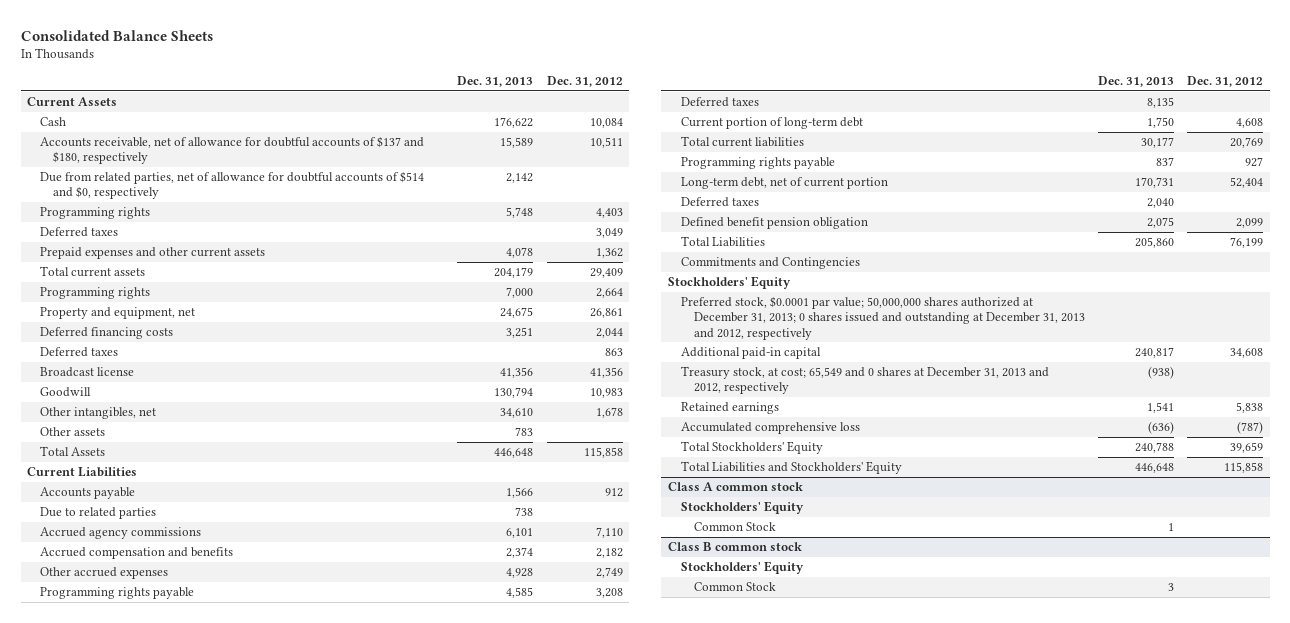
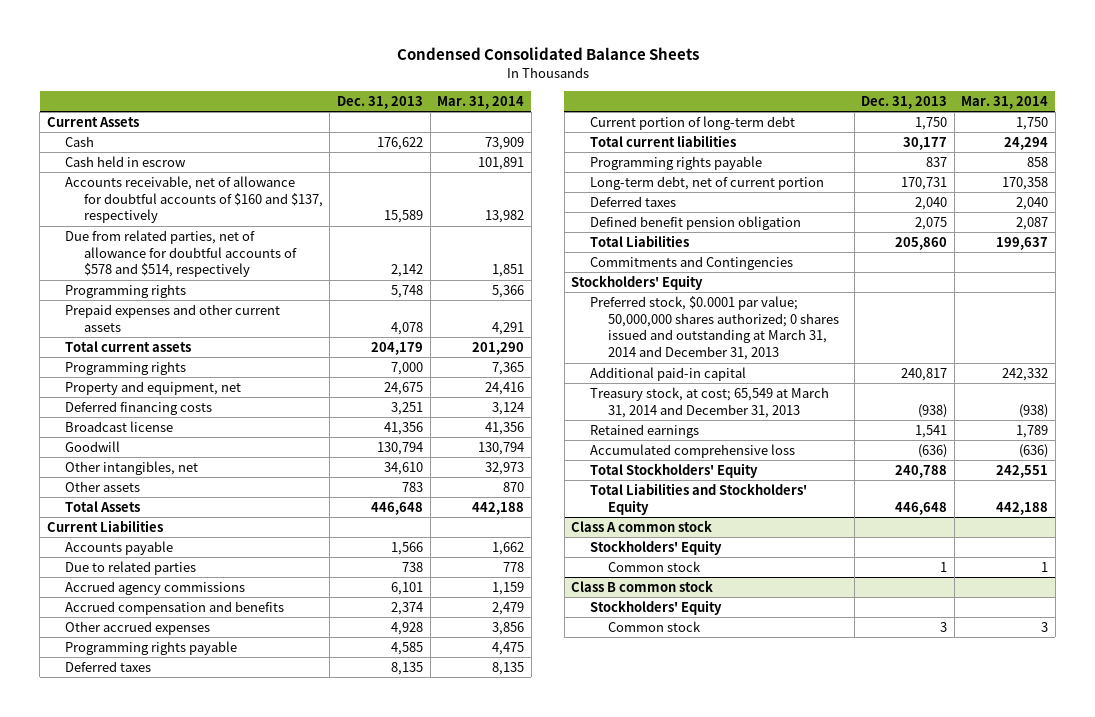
[20,29,213,41] Consolidated Balance Sheets -> [396,47,699,61] Condensed Consolidated Balance Sheets
[546,76,623,88] Dec. 31, 2012 -> none
none -> [437,96,525,110] Mar. 31, 2014
none -> [65,155,187,167] Cash held in escrow
[40,136,425,165] Accounts receivable, net of allowance for doubtful accounts of $137 and $180, respectively -> [65,175,323,224] Accounts receivable, net of allowance for doubtful accounts of $160 and $137, respectively
[40,171,425,200] Due from related parties, net of allowance for doubtful accounts of $514 and $0, respectively -> [65,229,297,278] Due from related parties, net of allowance for doubtful accounts of $578 and $514, respectively
[40,227,119,238] Deferred taxes -> none
[40,347,119,358] Deferred taxes -> none
[681,296,1086,340] Preferred stock, $0.0001 par value; 50,000,000 shares authorized at December 31, 2013; 0 shares issued and outstanding at December 31, 2013 and 2012, respectively -> [589,295,840,361] Preferred stock, $0.0001 par value; 50,000,000 shares authorized; 0 shares issued and outstanding at March 31, 2014 and December 31, 2013
[681,366,1050,395] Treasury stock, at cost; 65,549 and 0 shares at December 31, 2013 and 2012, respectively -> [589,386,829,418] Treasury stock, at cost; 65,549 at March 31, 2014 and December 31, 2013
[694,522,777,532] Common Stock -> [608,560,702,572] Common stock
[694,582,777,592] Common Stock -> [608,620,702,632] Common stock

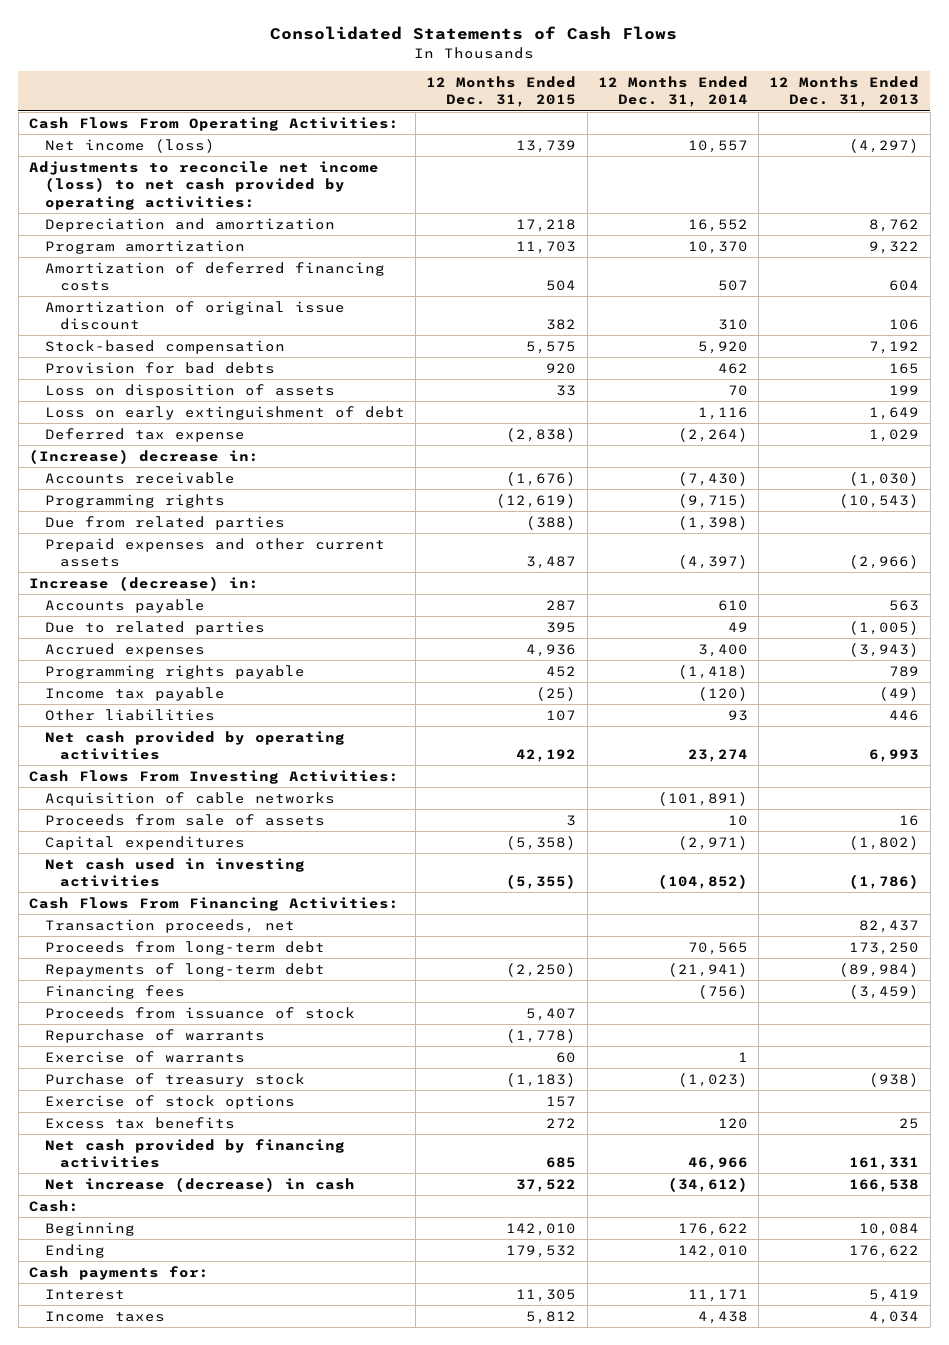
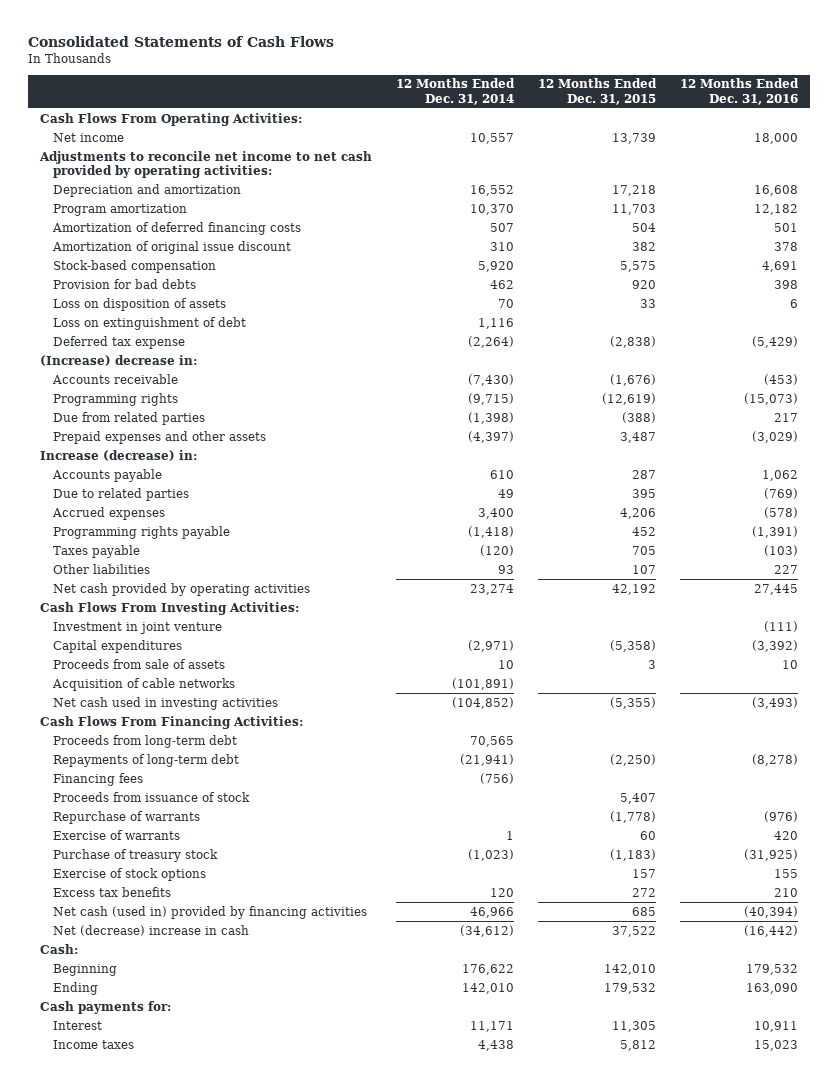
[769,75,920,108] 12 Months Ended Dec. 31, 2013 -> none
none -> [680,78,800,105] 12 Months Ended Dec. 31, 2016
[44,138,215,153] Net income (loss) -> [53,132,125,142] Net income
[29,160,380,210] Adjustments to reconcile net income (loss) to net cash provided by operating activities: -> [39,150,373,178] Adjustments to reconcile net income to net cash provided by operating activities:
[44,405,405,420] Loss on early extinguishment of debt -> [53,316,247,330] Loss on extinguishment of debt
[44,537,385,568] Prepaid expenses and other current assets -> [53,430,267,444] Prepaid expenses and other assets
[526,643,577,657] 4,936 -> [620,507,657,519] 4,206
[44,686,225,701] Income tax payable -> [53,544,141,558] Taxes payable
[536,686,577,701] (25) -> [632,545,657,555] 705
none -> [53,621,223,634] Investment in joint venture
[44,813,325,826] Proceeds from sale of assets -> [53,658,226,669] Proceeds from sale of assets
[44,791,335,806] Acquisition of cable networks -> [52,677,236,691] Acquisition of cable networks
[44,918,295,933] Transaction proceeds, net -> none
[44,1138,345,1169] Net cash provided by financing activities -> [53,905,368,919] Net cash (used in) provided by financing activities
[44,1176,355,1192] Net increase (decrease) in cash -> [53,924,250,936] Net (decrease) increase in cash

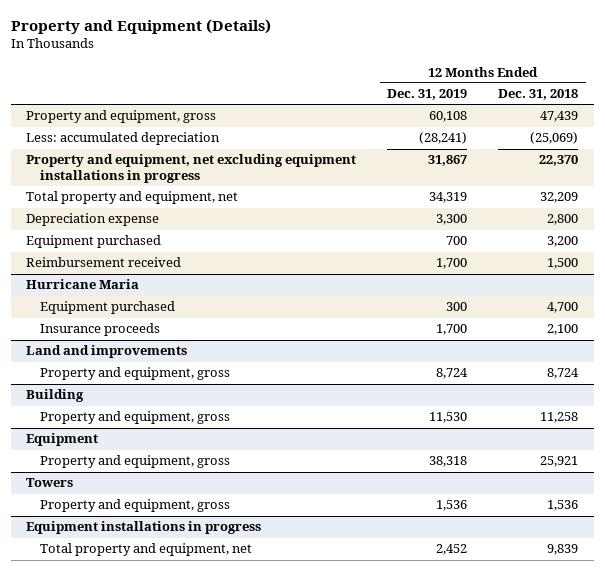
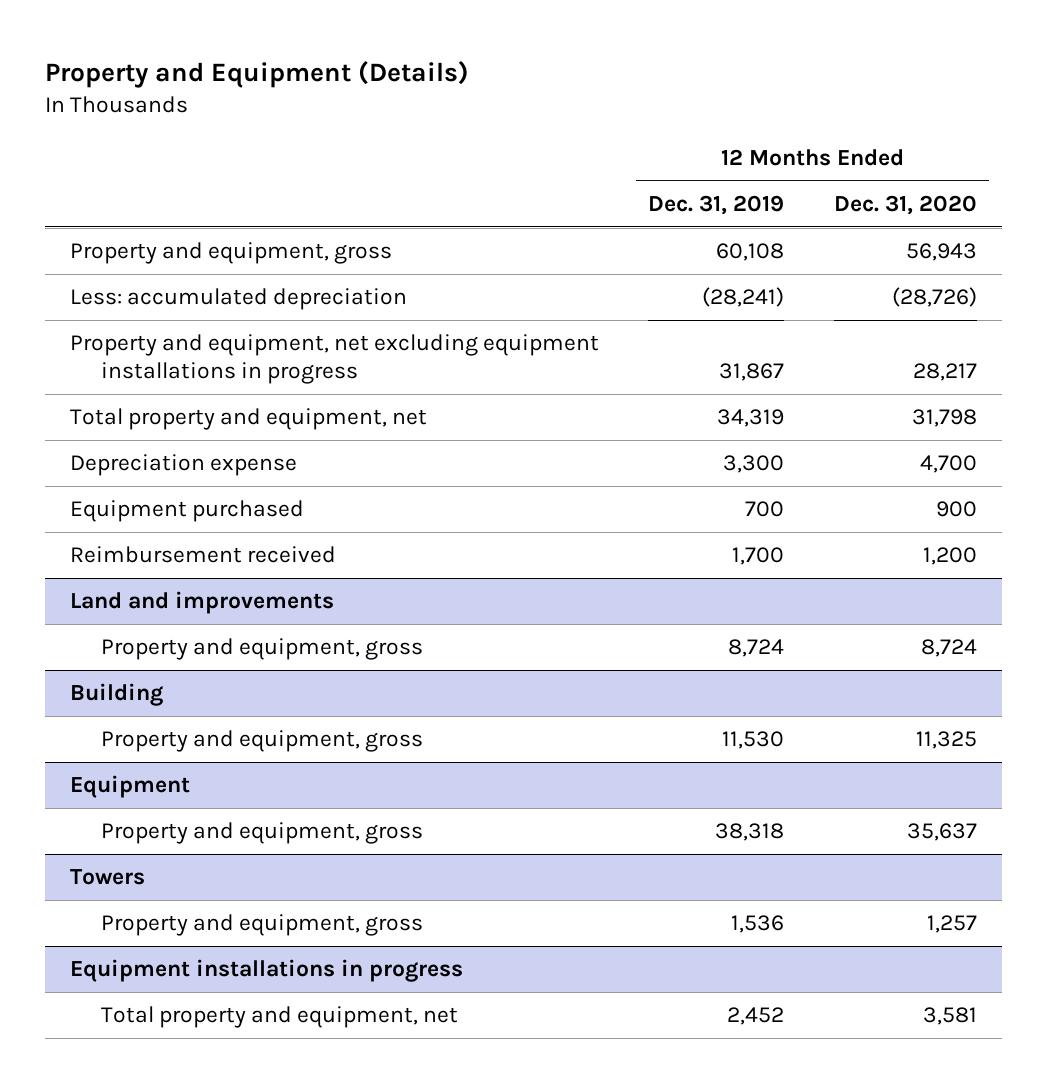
[498,89,579,101] Dec. 31, 2018 -> none
none -> [833,195,977,216] Dec. 31, 2020
[26,279,140,290] Hurricane Maria -> none
[39,301,175,315] Equipment purchased -> none
[39,323,160,337] Insurance proceeds -> none

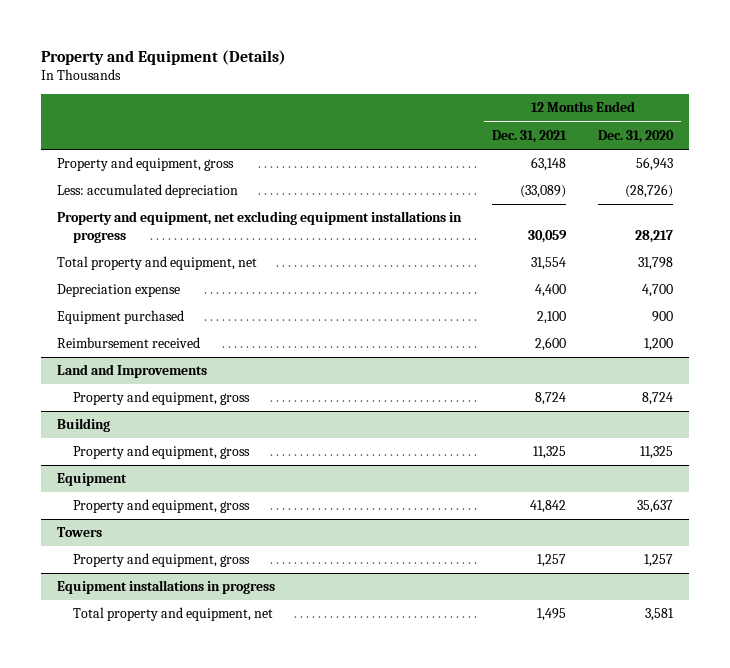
[648,195,785,216] Dec. 31, 2019 -> none
none -> [492,129,568,143] Dec. 31, 2021
[69,591,334,615] Land and improvements -> [56,364,207,379] Land and Improvements

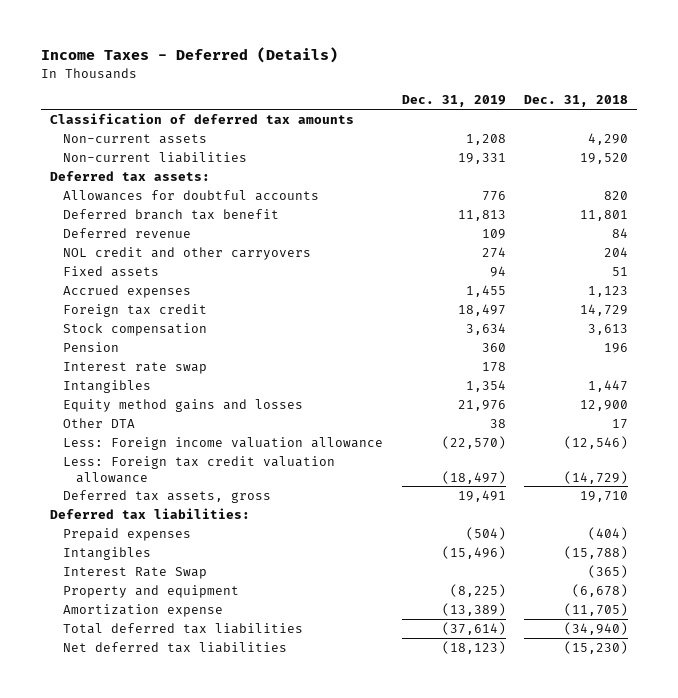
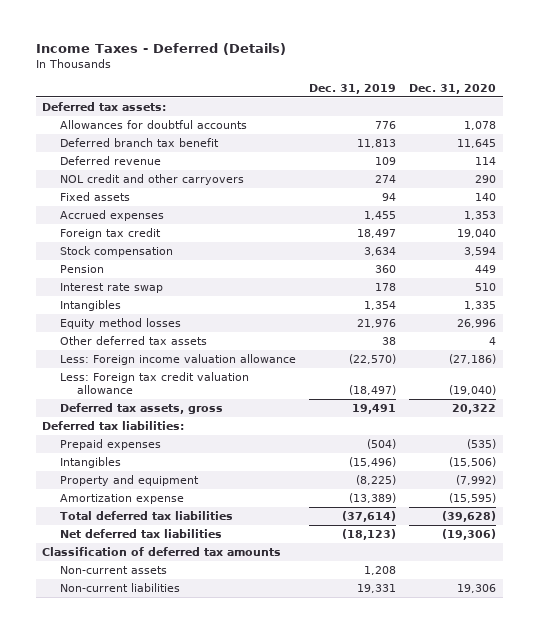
[523,95,628,108] Dec. 31, 2018 -> none
none -> [409,83,497,94] Dec. 31, 2020
[63,398,304,412] Equity method gains and losses -> [59,317,181,329] Equity method losses
[63,417,136,428] Other DTA -> [59,335,207,345] Other deferred tax assets
[63,566,208,579] Interest Rate Swap -> none
[49,112,354,124] Classification of deferred tax amounts -> [42,546,282,556] Classification of deferred tax amounts
[63,133,208,144] Non-current assets -> [59,565,167,574] Non-current assets
[63,151,248,163] Non-current liabilities -> [59,582,180,592] Non-current liabilities

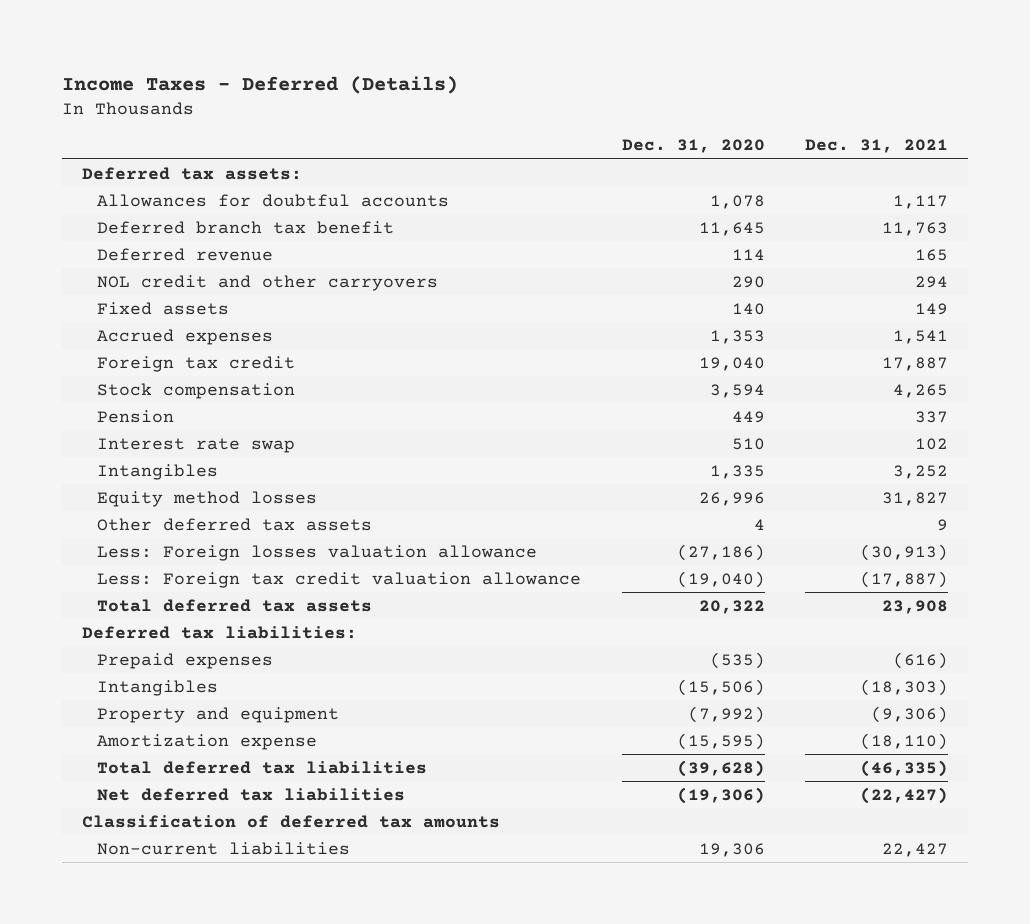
[308,83,396,94] Dec. 31, 2019 -> none
none -> [804,139,948,154] Dec. 31, 2021
[59,353,296,365] Less: Foreign income valuation allowance -> [97,544,538,561] Less: Foreign losses valuation allowance
[59,402,223,414] Deferred tax assets, gross -> [97,598,373,612] Total deferred tax assets
[59,565,167,574] Non-current assets -> none

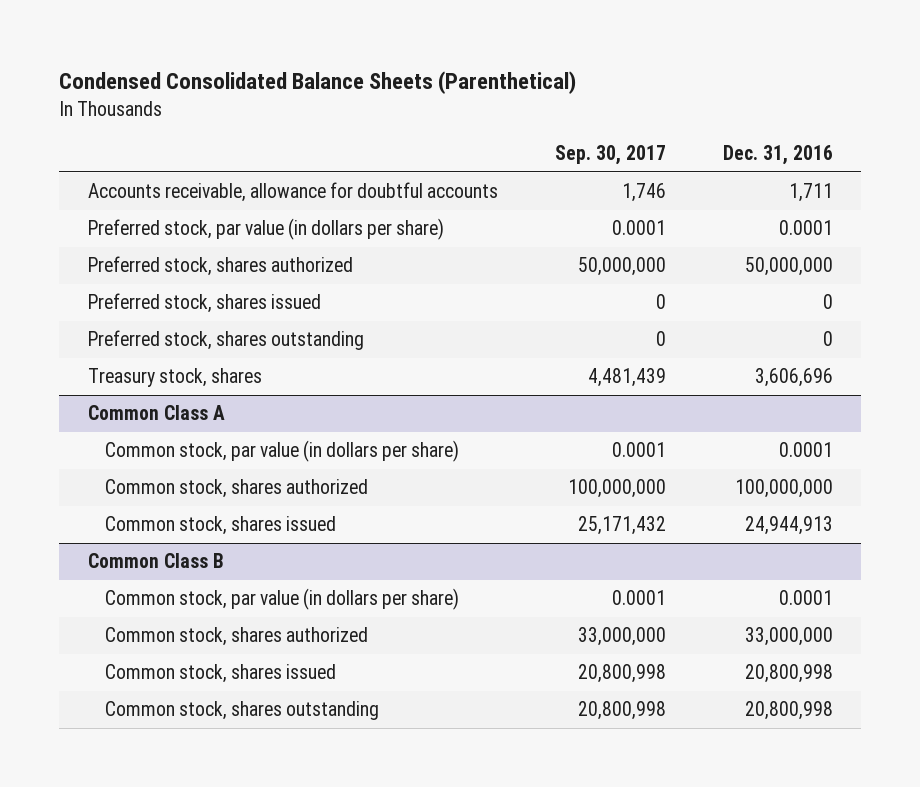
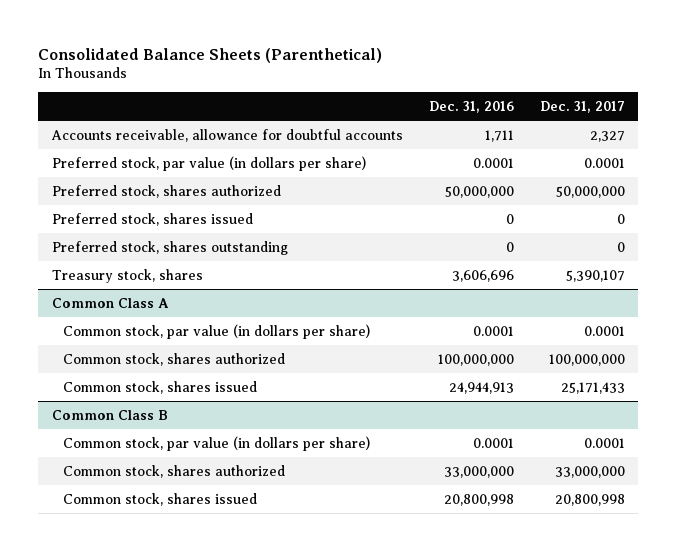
[59,71,577,95] Condensed Consolidated Balance Sheets (Parenthetical) -> [38,47,383,63] Consolidated Balance Sheets (Parenthetical)
[554,145,666,166] Sep. 30, 2017 -> none
none -> [540,101,626,114] Dec. 31, 2017
[105,701,380,721] Common stock, shares outstanding -> none

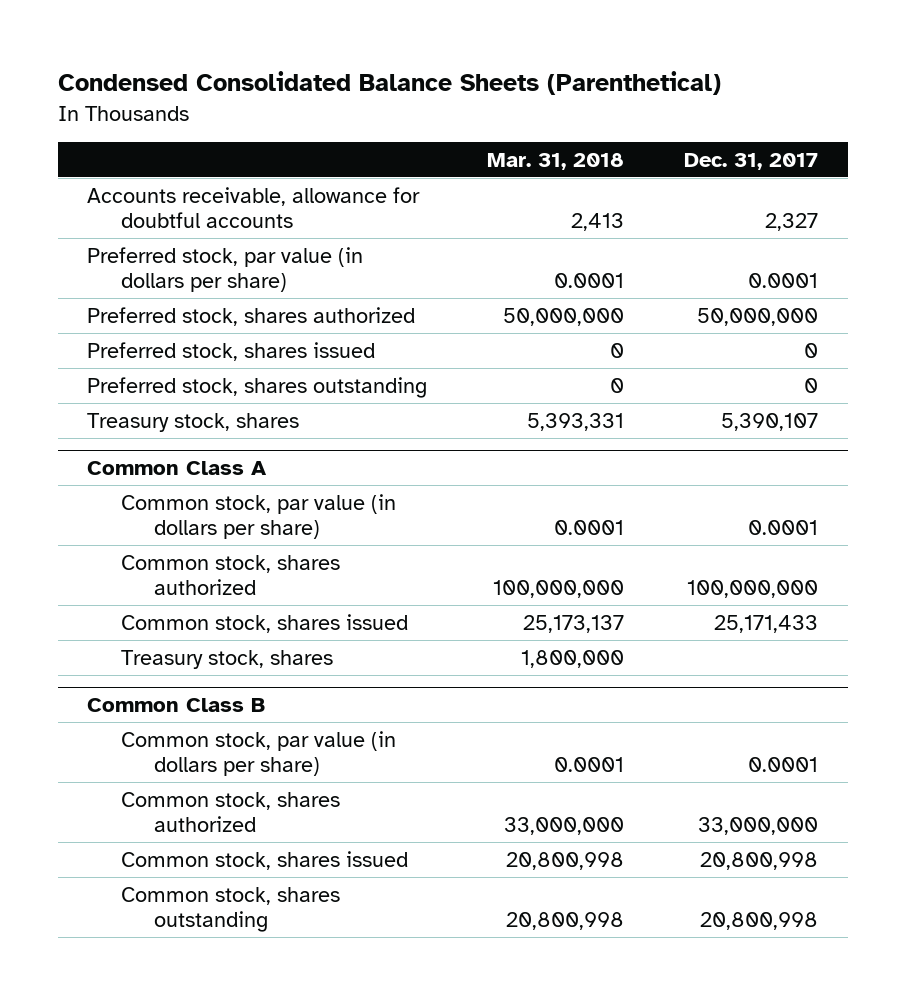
[38,47,383,63] Consolidated Balance Sheets (Parenthetical) -> [57,71,721,96] Condensed Consolidated Balance Sheets (Parenthetical)
[428,101,514,114] Dec. 31, 2016 -> none
none -> [487,153,625,171] Mar. 31, 2018
none -> [120,649,333,669] Treasury stock, shares
none -> [120,886,340,932] Common stock, shares outstanding

